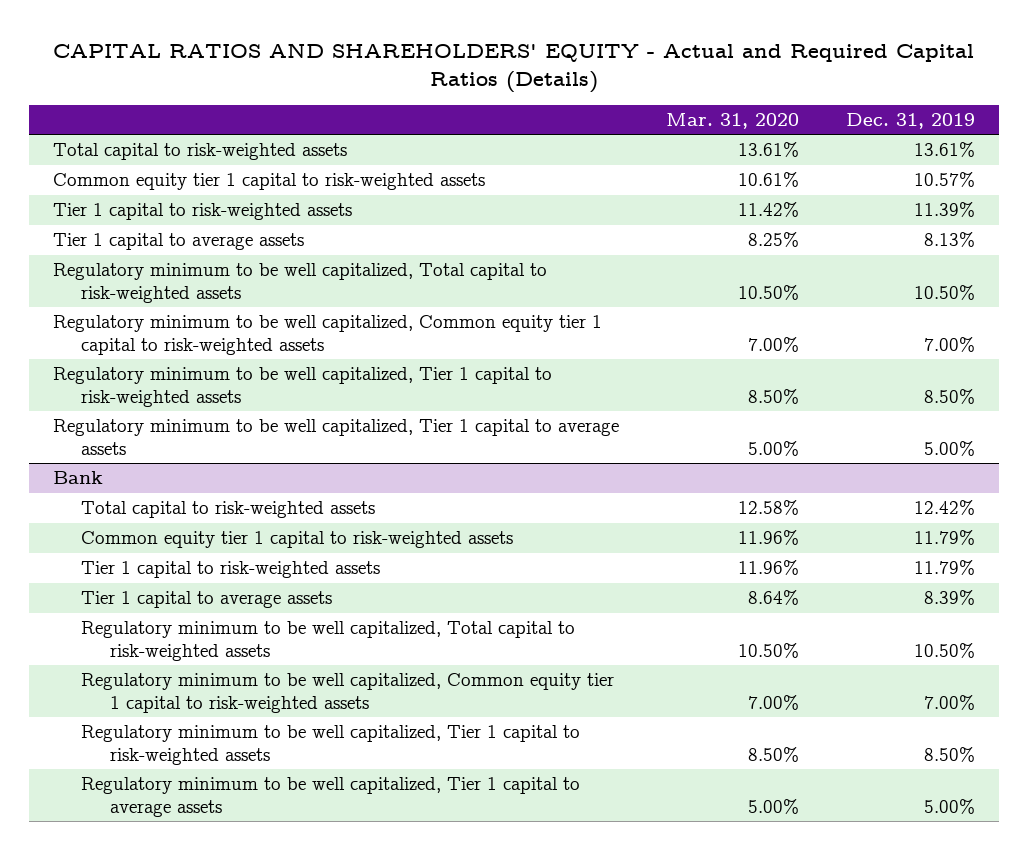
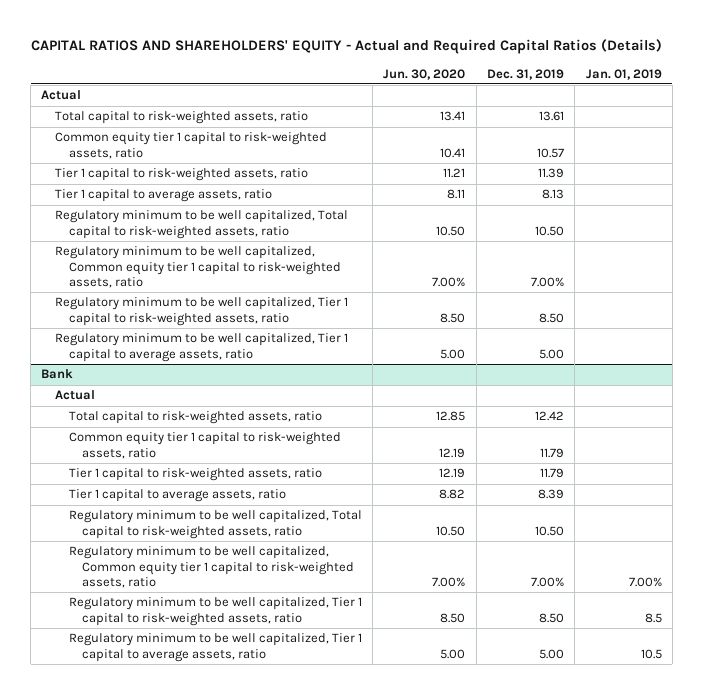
[665,112,799,129] Mar. 31, 2020 -> none
none -> [383,68,466,80] Jun. 30, 2020
none -> [585,68,662,80] Jan. 01, 2019
none -> [41,90,82,101] Actual
[52,143,347,161] Total capital to risk-weighted assets -> [55,111,309,125] Total capital to risk-weighted assets, ratio
[914,142,976,158] 13.61% -> [538,111,564,122] 13.61
[52,173,485,191] Common equity tier 1 capital to risk-weighted assets -> [55,132,328,159] Common equity tier 1 capital to risk-weighted assets, ratio
[914,172,976,188] 10.57% -> [536,147,564,158] 10.57
[52,203,352,221] Tier 1 capital to risk-weighted assets -> [55,168,309,182] Tier 1 capital to risk-weighted assets, ratio
[914,202,976,218] 11.39% -> [537,168,564,179] 11.39
[52,233,304,251] Tier 1 capital to average assets -> [55,189,273,203] Tier 1 capital to average assets, ratio
[924,232,976,248] 8.13% -> [541,189,564,200] 8.13
[52,263,547,303] Regulatory minimum to be well capitalized, Total capital to risk-weighted assets -> [55,210,349,239] Regulatory minimum to be well capitalized, Total capital to risk-weighted assets, ratio
[914,284,976,300] 10.50% -> [534,225,564,236] 10.50
[52,315,602,355] Regulatory minimum to be well capitalized, Common equity tier 1 capital to risk-weighted assets -> [55,246,341,288] Regulatory minimum to be well capitalized, Common equity tier 1 capital to risk-weighted assets, ratio
[52,367,552,407] Regulatory minimum to be well capitalized, Tier 1 capital to risk-weighted assets -> [55,297,349,326] Regulatory minimum to be well capitalized, Tier 1 capital to risk-weighted assets, ratio
[924,388,976,404] 8.50% -> [538,312,564,323] 8.50
[52,419,619,455] Regulatory minimum to be well capitalized, Tier 1 capital to average assets -> [55,333,349,362] Regulatory minimum to be well capitalized, Tier 1 capital to average assets, ratio
[924,440,976,456] 5.00% -> [538,348,564,359] 5.00
none -> [55,390,96,401] Actual
[81,501,376,519] Total capital to risk-weighted assets -> [68,411,322,425] Total capital to risk-weighted assets, ratio
[914,500,976,516] 12.42% -> [534,411,564,422] 12.42
[81,531,514,549] Common equity tier 1 capital to risk-weighted assets -> [68,432,341,459] Common equity tier 1 capital to risk-weighted assets, ratio
[914,530,976,546] 11.79% -> [539,447,564,458] 11.79
[81,561,381,579] Tier 1 capital to risk-weighted assets -> [68,468,322,482] Tier 1 capital to risk-weighted assets, ratio
[914,560,976,576] 11.79% -> [539,468,564,479] 11.79
[81,591,333,609] Tier 1 capital to average assets -> [68,489,286,503] Tier 1 capital to average assets, ratio
[924,590,976,606] 8.39% -> [537,489,564,500] 8.39
[81,621,576,661] Regulatory minimum to be well capitalized, Total capital to risk-weighted assets -> [68,510,362,539] Regulatory minimum to be well capitalized, Total capital to risk-weighted assets, ratio
[914,642,976,658] 10.50% -> [534,525,564,536] 10.50
[81,673,615,713] Regulatory minimum to be well capitalized, Common equity tier 1 capital to risk-weighted assets -> [68,546,355,588] Regulatory minimum to be well capitalized, Common equity tier 1 capital to risk-weighted assets, ratio
[81,725,581,765] Regulatory minimum to be well capitalized, Tier 1 capital to risk-weighted assets -> [68,597,362,626] Regulatory minimum to be well capitalized, Tier 1 capital to risk-weighted assets, ratio
[924,746,976,762] 8.50% -> [538,612,564,623] 8.50
[81,777,581,817] Regulatory minimum to be well capitalized, Tier 1 capital to average assets -> [68,633,362,662] Regulatory minimum to be well capitalized, Tier 1 capital to average assets, ratio
[924,798,976,814] 5.00% -> [538,648,564,659] 5.00

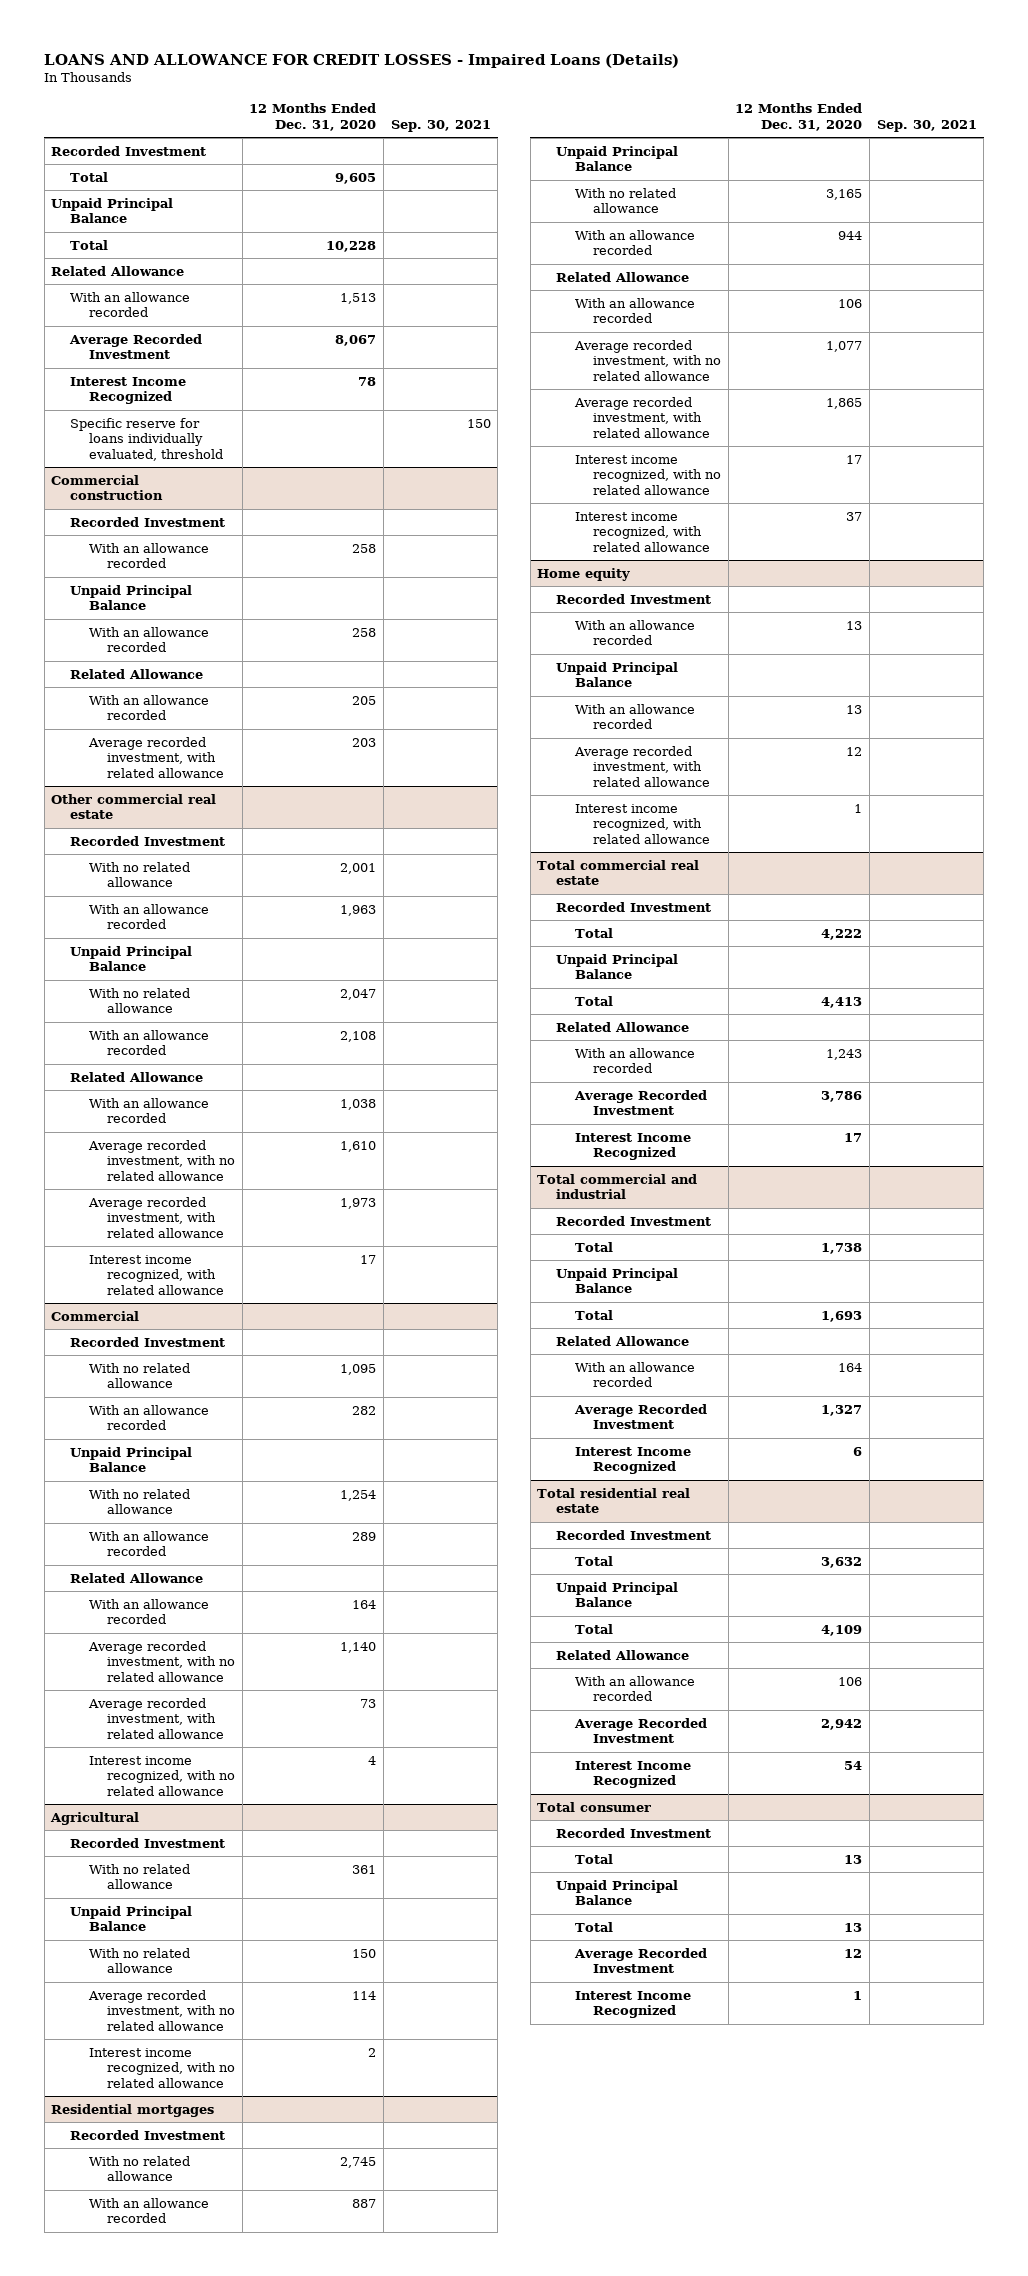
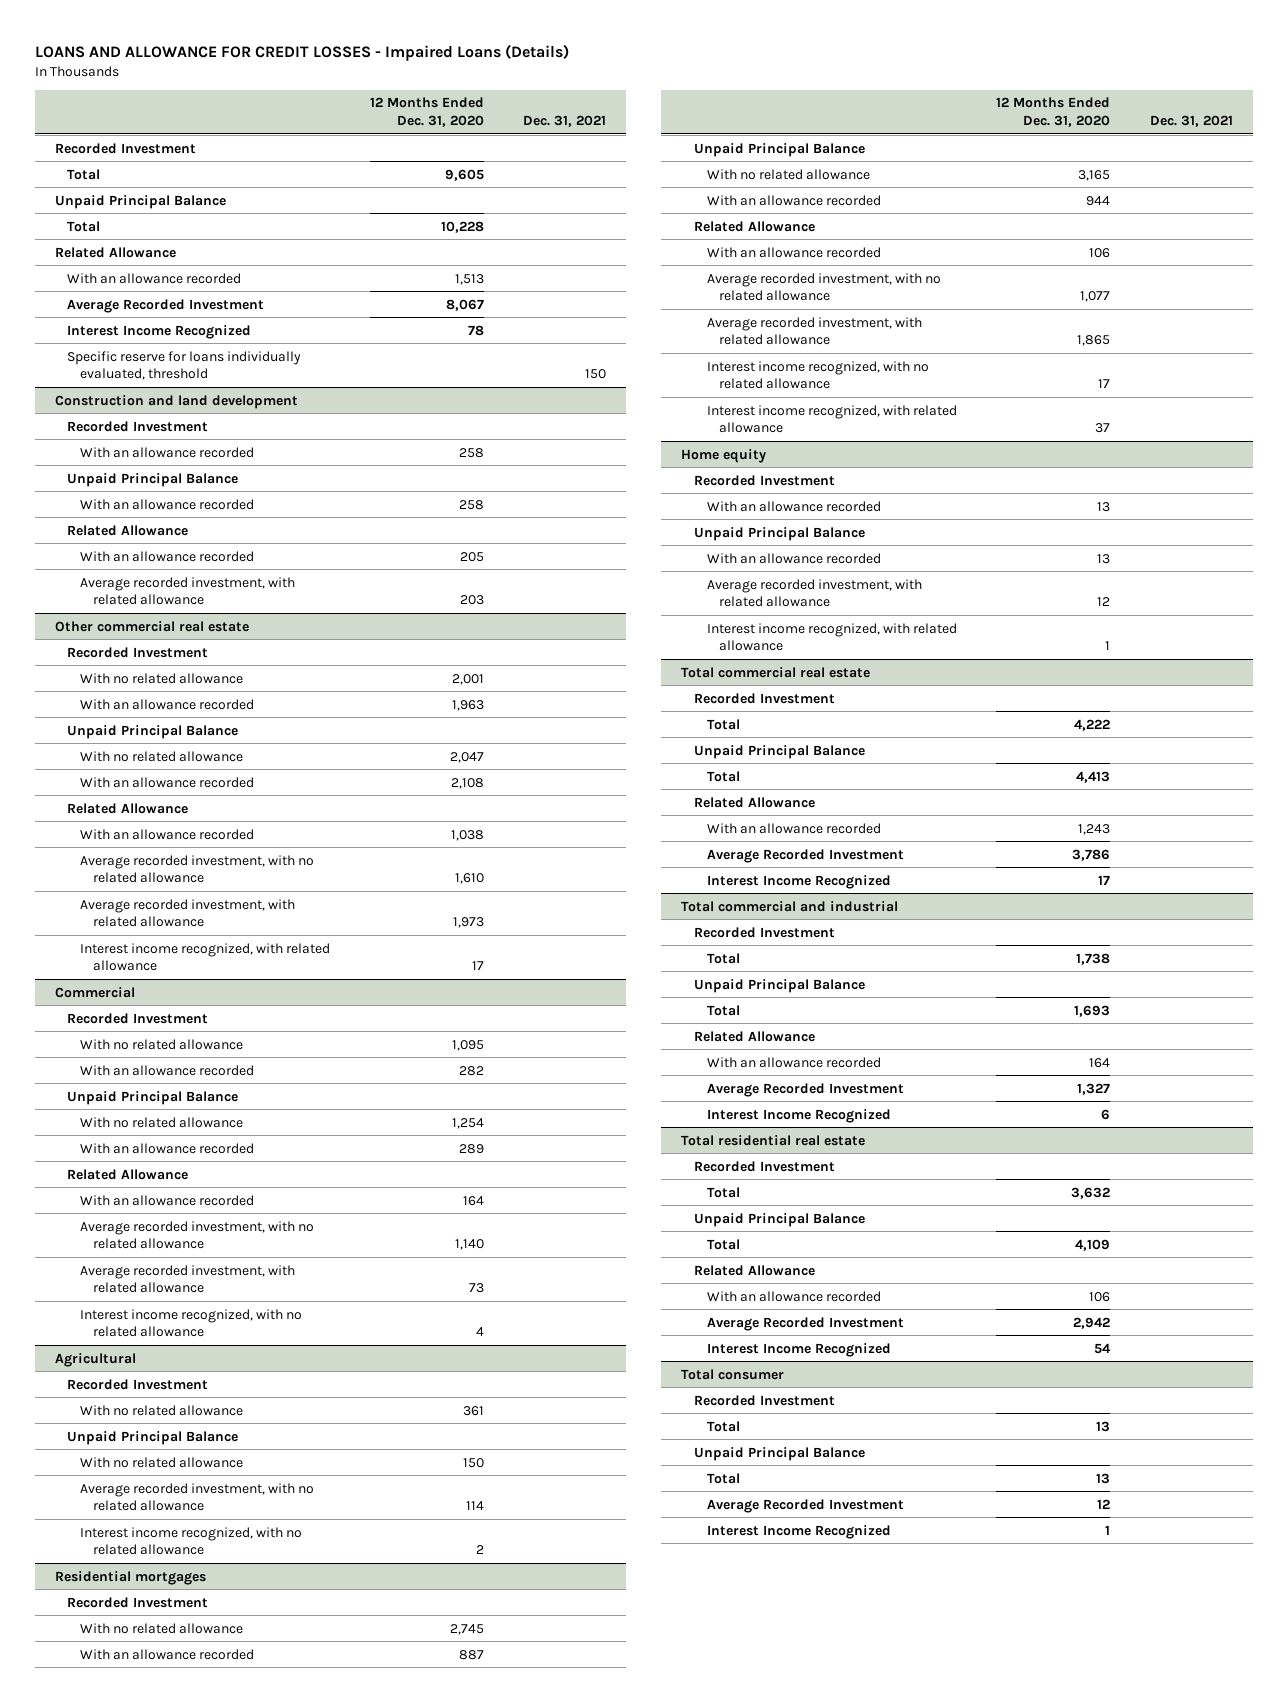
[390,119,491,132] Sep. 30, 2021 -> none
none -> [523,115,607,128] Dec. 31, 2021
[51,474,164,501] Commercial construction -> [54,394,298,409] Construction and land development

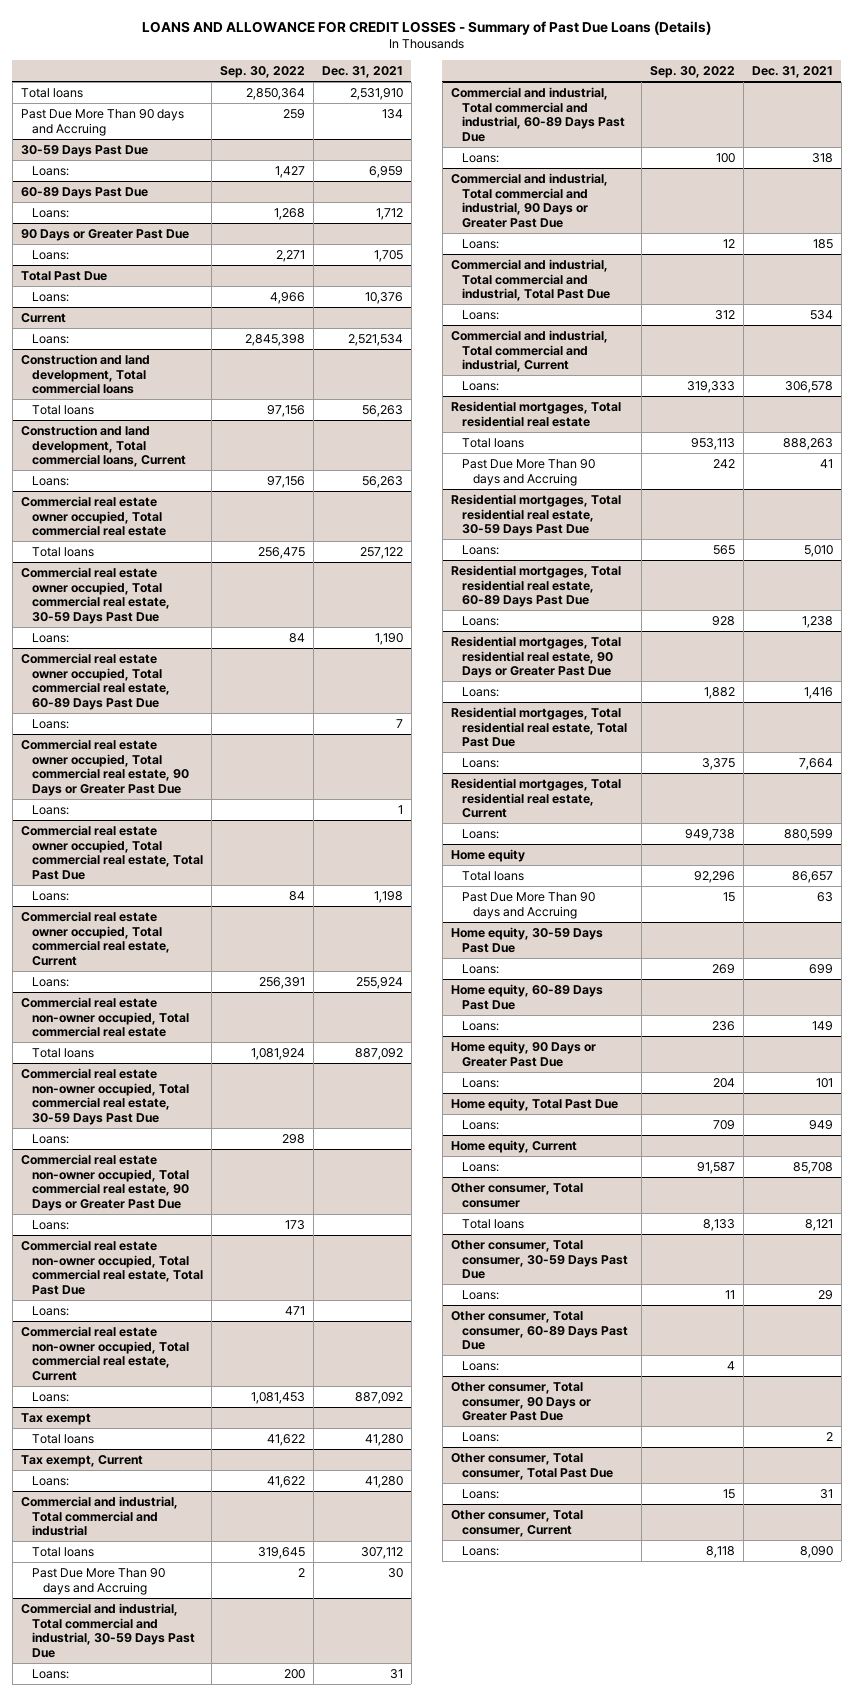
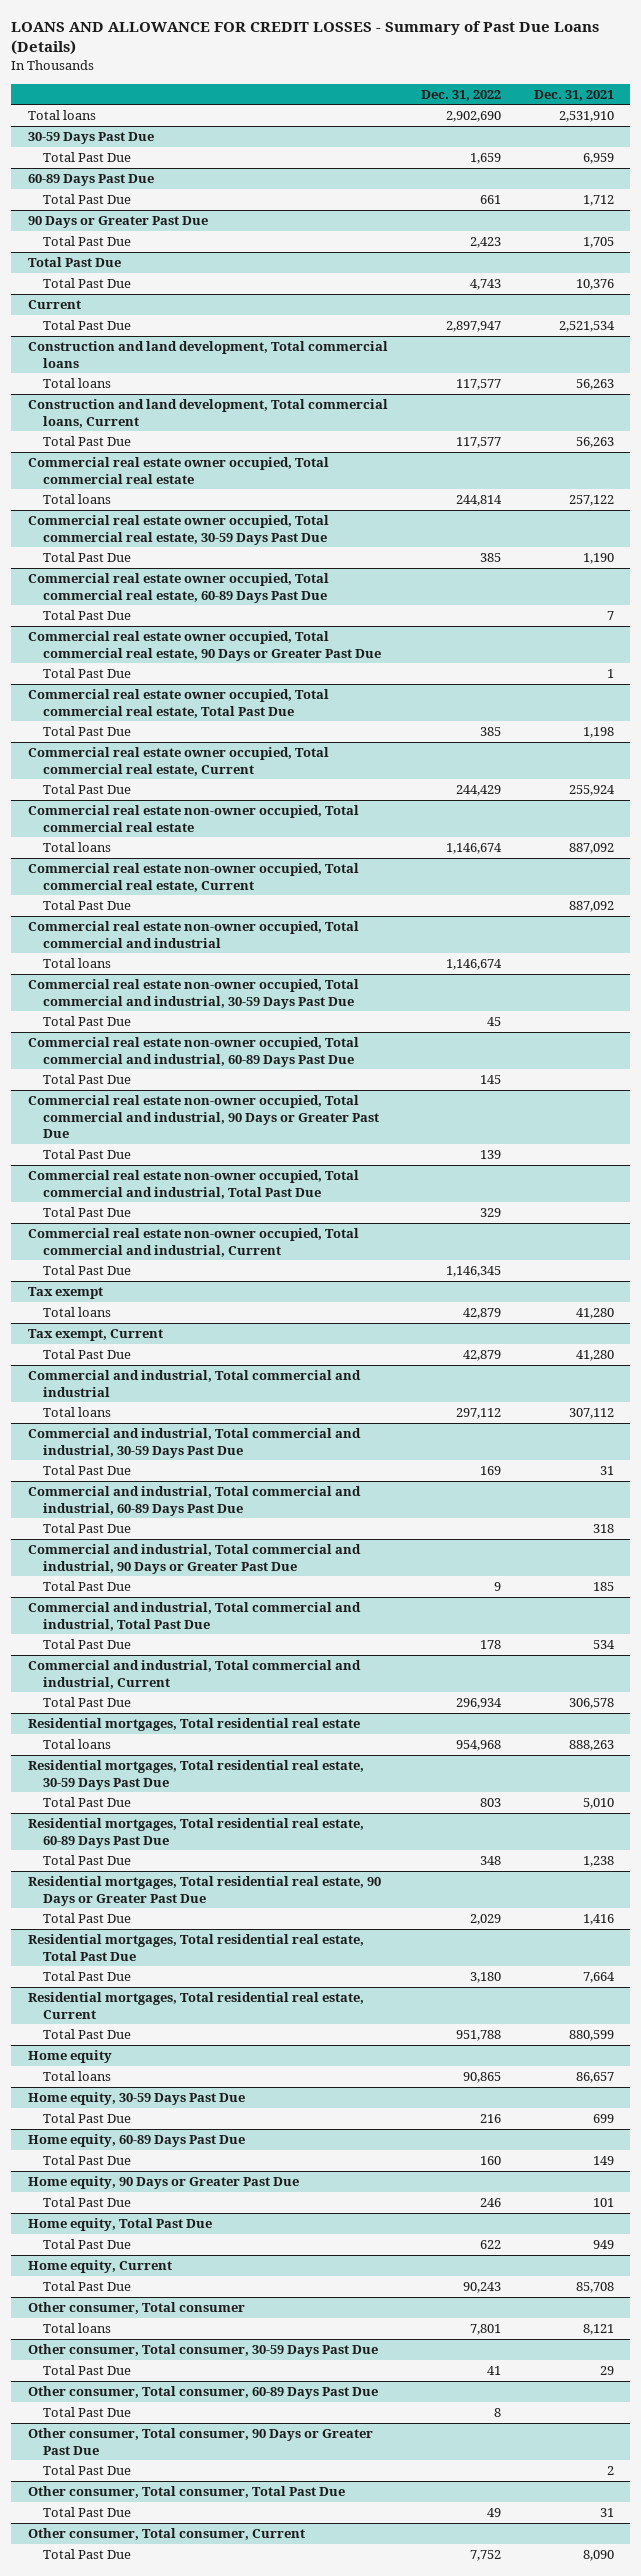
[219,66,305,79] Sep. 30, 2022 -> none
none -> [420,89,501,101] Dec. 31, 2022
[20,108,184,136] Past Due More Than 90 days and Accruing -> none
[31,165,69,176] Loans: -> [43,152,132,163] Total Past Due
[31,207,69,218] Loans: -> [43,194,132,205] Total Past Due
[31,249,69,260] Loans: -> [43,236,132,247] Total Past Due
[31,291,69,302] Loans: -> [43,278,132,289] Total Past Due
[31,333,69,344] Loans: -> [43,320,132,331] Total Past Due
[31,475,69,486] Loans: -> [43,436,132,447] Total Past Due
[31,632,69,643] Loans: -> [43,552,132,563] Total Past Due
[31,718,69,729] Loans: -> [43,610,132,621] Total Past Due
[31,804,69,815] Loans: -> [43,668,132,679] Total Past Due
[31,890,69,901] Loans: -> [43,726,132,737] Total Past Due
[31,976,69,987] Loans: -> [43,784,132,795] Total Past Due
[20,1067,189,1126] Commercial real estate non-owner occupied, Total commercial real estate, 30-59 Days Past Due -> none
[31,1133,69,1144] Loans: -> none
[20,1153,189,1212] Commercial real estate non-owner occupied, Total commercial real estate, 90 Days or Greater Past Due -> none
[31,1219,69,1230] Loans: -> none
[20,1239,203,1296] Commercial real estate non-owner occupied, Total commercial real estate, Total Past Due -> none
[31,1305,69,1316] Loans: -> none
[31,1391,69,1402] Loans: -> [43,900,132,911] Total Past Due
none -> [27,921,359,948] Commercial real estate non-owner occupied, Total commercial and industrial
none -> [43,958,112,969] Total loans
none -> [27,979,359,1009] Commercial real estate non-owner occupied, Total commercial and industrial, 30-59 Days Past Due
none -> [43,1016,132,1027] Total Past Due
none -> [27,1037,359,1067] Commercial real estate non-owner occupied, Total commercial and industrial, 60-89 Days Past Due
none -> [43,1074,132,1085] Total Past Due
none -> [27,1095,380,1139] Commercial real estate non-owner occupied, Total commercial and industrial, 90 Days or Greater Past Due
none -> [43,1149,132,1160] Total Past Due
none -> [27,1170,359,1199] Commercial real estate non-owner occupied, Total commercial and industrial, Total Past Due
none -> [43,1207,132,1218] Total Past Due
none -> [27,1228,359,1257] Commercial real estate non-owner occupied, Total commercial and industrial, Current
none -> [43,1265,132,1276] Total Past Due
[31,1475,69,1486] Loans: -> [43,1349,132,1360] Total Past Due
[31,1567,165,1595] Past Due More Than 90 days and Accruing -> none
[31,1668,69,1679] Loans: -> [43,1465,132,1476] Total Past Due
[461,152,499,163] Loans: -> [43,1523,132,1534] Total Past Due
[461,238,499,249] Loans: -> [43,1581,132,1592] Total Past Due
[461,309,499,320] Loans: -> [43,1639,132,1650] Total Past Due
[461,380,499,391] Loans: -> [43,1697,132,1708] Total Past Due
[461,458,595,486] Past Due More Than 90 days and Accruing -> none
[461,544,499,555] Loans: -> [43,1797,132,1808] Total Past Due
[461,615,499,626] Loans: -> [43,1855,132,1866] Total Past Due
[461,686,499,697] Loans: -> [43,1913,132,1924] Total Past Due
[461,757,499,768] Loans: -> [43,1971,132,1982] Total Past Due
[461,828,499,839] Loans: -> [43,2029,132,2040] Total Past Due
[461,891,595,919] Past Due More Than 90 days and Accruing -> none
[461,963,499,974] Loans: -> [43,2113,132,2124] Total Past Due
[461,1020,499,1031] Loans: -> [43,2155,132,2166] Total Past Due
[461,1077,499,1088] Loans: -> [43,2197,132,2208] Total Past Due
[461,1119,499,1130] Loans: -> [43,2239,132,2250] Total Past Due
[461,1161,499,1172] Loans: -> [43,2281,132,2292] Total Past Due
[461,1289,499,1300] Loans: -> [43,2365,132,2376] Total Past Due
[461,1360,499,1371] Loans: -> [43,2407,132,2418] Total Past Due
[461,1431,499,1442] Loans: -> [43,2465,132,2476] Total Past Due
[461,1488,499,1499] Loans: -> [43,2507,132,2518] Total Past Due
[461,1545,499,1556] Loans: -> [43,2549,132,2560] Total Past Due

